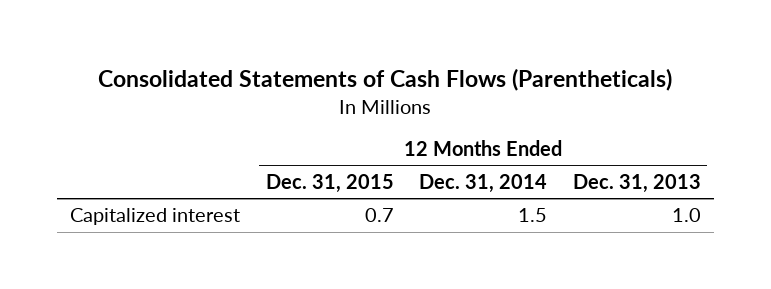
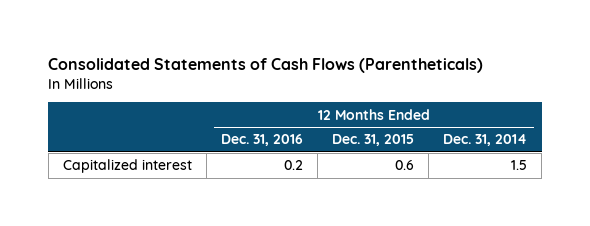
[572,173,701,193] Dec. 31, 2013 -> none
none -> [220,134,303,147] Dec. 31, 2016
[364,208,394,223] 0.7 -> [395,160,415,171] 0.6

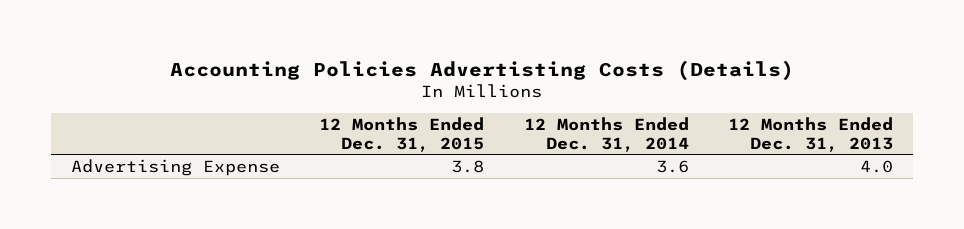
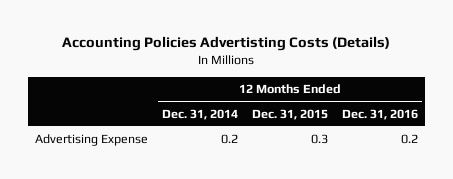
[728,117,894,152] 12 Months Ended Dec. 31, 2013 -> none
none -> [342,108,419,120] Dec. 31, 2016
[451,159,485,173] 3.8 -> [310,134,328,145] 0.3
[655,159,689,173] 3.6 -> [220,134,238,145] 0.2

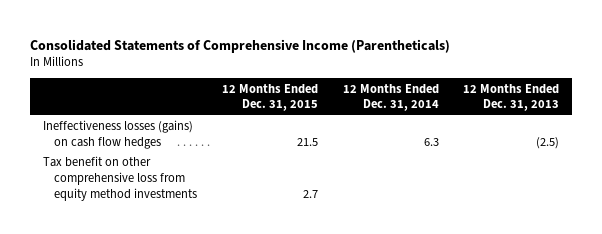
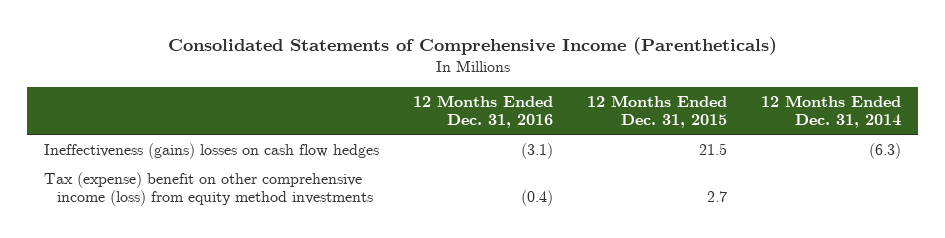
[463,83,560,112] 12 Months Ended Dec. 31, 2013 -> none
none -> [413,95,554,128] 12 Months Ended Dec. 31, 2016
[42,120,193,150] Ineffectiveness losses (gains) on cash flow hedges -> [44,143,380,160] Ineffectiveness (gains) losses on cash flow hedges
[423,138,439,147] 6.3 -> [869,143,902,160] (6.3)
[42,156,198,201] Tax benefit on other comprehensive loss from equity method investments -> [44,172,374,206] Tax (expense) benefit on other comprehensive income (loss) from equity method investments

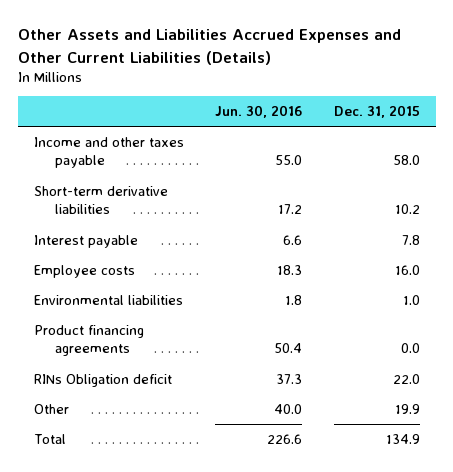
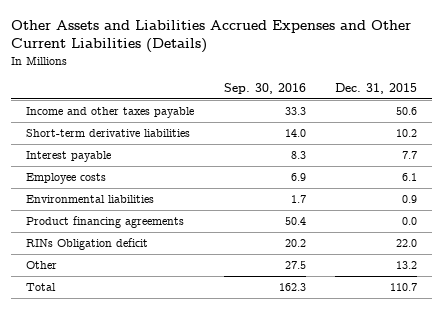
[215,105,303,119] Jun. 30, 2016 -> none
none -> [223,82,306,94] Sep. 30, 2016
[392,155,420,166] 58.0 -> [396,107,418,116] 50.6
[401,234,420,245] 7.8 -> [402,151,418,160] 7.7
[394,264,420,275] 16.0 -> [402,173,418,182] 6.1
[402,294,420,305] 1.0 -> [402,195,418,204] 0.9
[394,403,420,414] 19.9 -> [396,261,418,270] 13.2
[385,433,420,444] 134.9 -> [390,283,418,292] 110.7

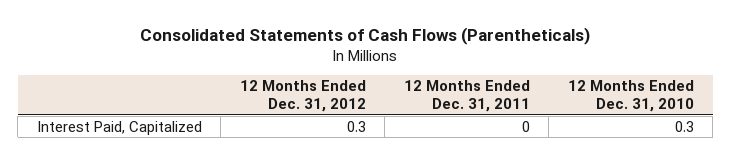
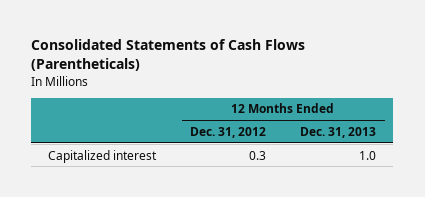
[403,80,530,113] 12 Months Ended Dec. 31, 2011 -> none
[567,80,694,113] 12 Months Ended Dec. 31, 2010 -> none
none -> [300,126,377,138] Dec. 31, 2013
[36,120,202,135] Interest Paid, Capitalized -> [48,149,158,163] Capitalized interest

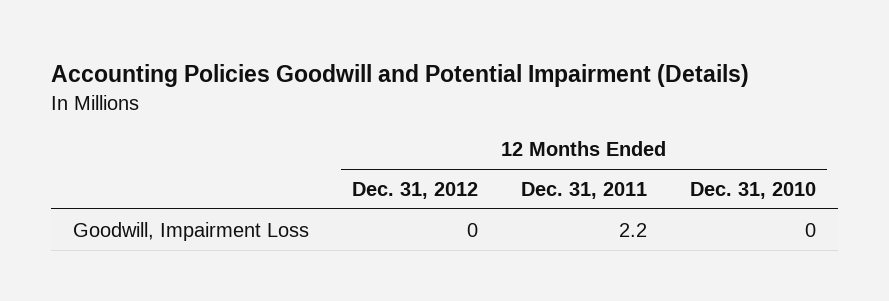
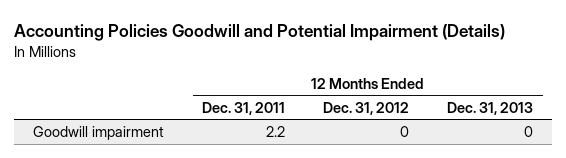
[690,182,817,200] Dec. 31, 2010 -> none
none -> [447,101,534,115] Dec. 31, 2013
[72,221,309,241] Goodwill, Impairment Loss -> [33,126,165,141] Goodwill impairment

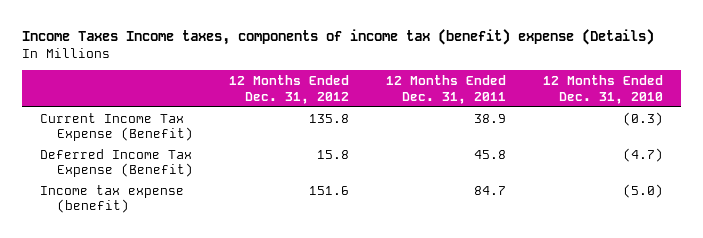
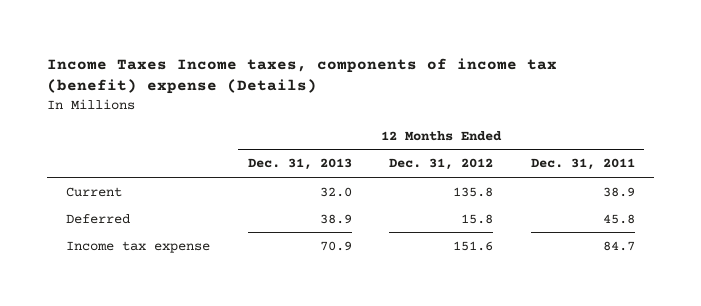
[542,74,663,104] 12 Months Ended Dec. 31, 2010 -> none
none -> [247,158,352,171] Dec. 31, 2013
[40,112,193,142] Current Income Tax Expense (Benefit) -> [66,186,123,197] Current
[40,148,193,178] Deferred Income Tax Expense (Benefit) -> [66,213,131,224] Deferred
[40,184,185,214] Income tax expense (benefit) -> [66,240,211,253] Income tax expense

